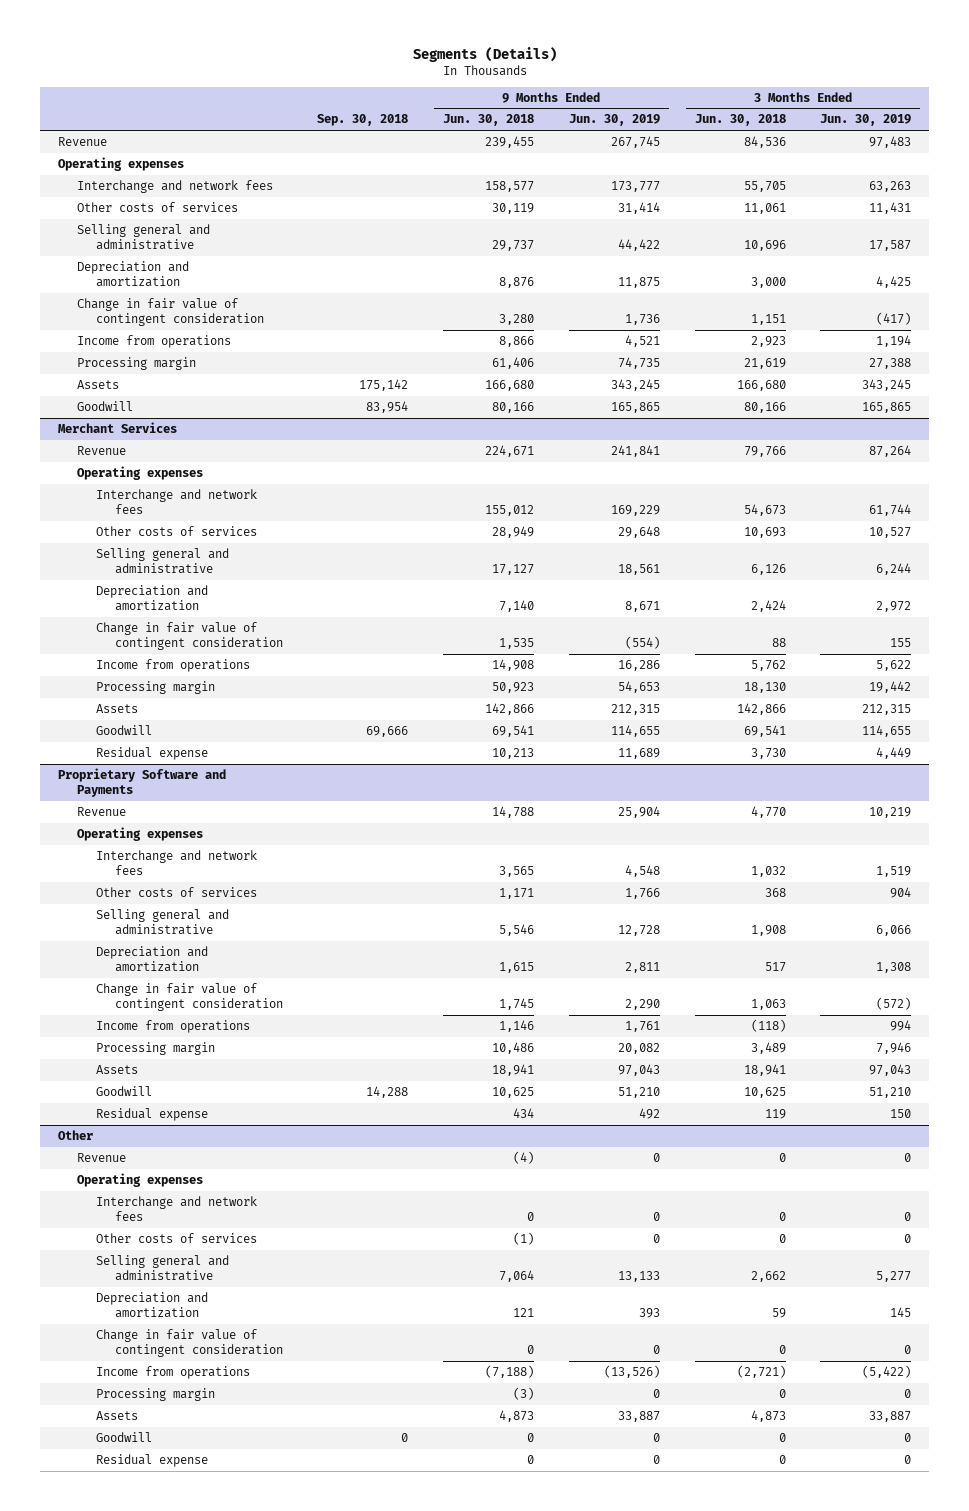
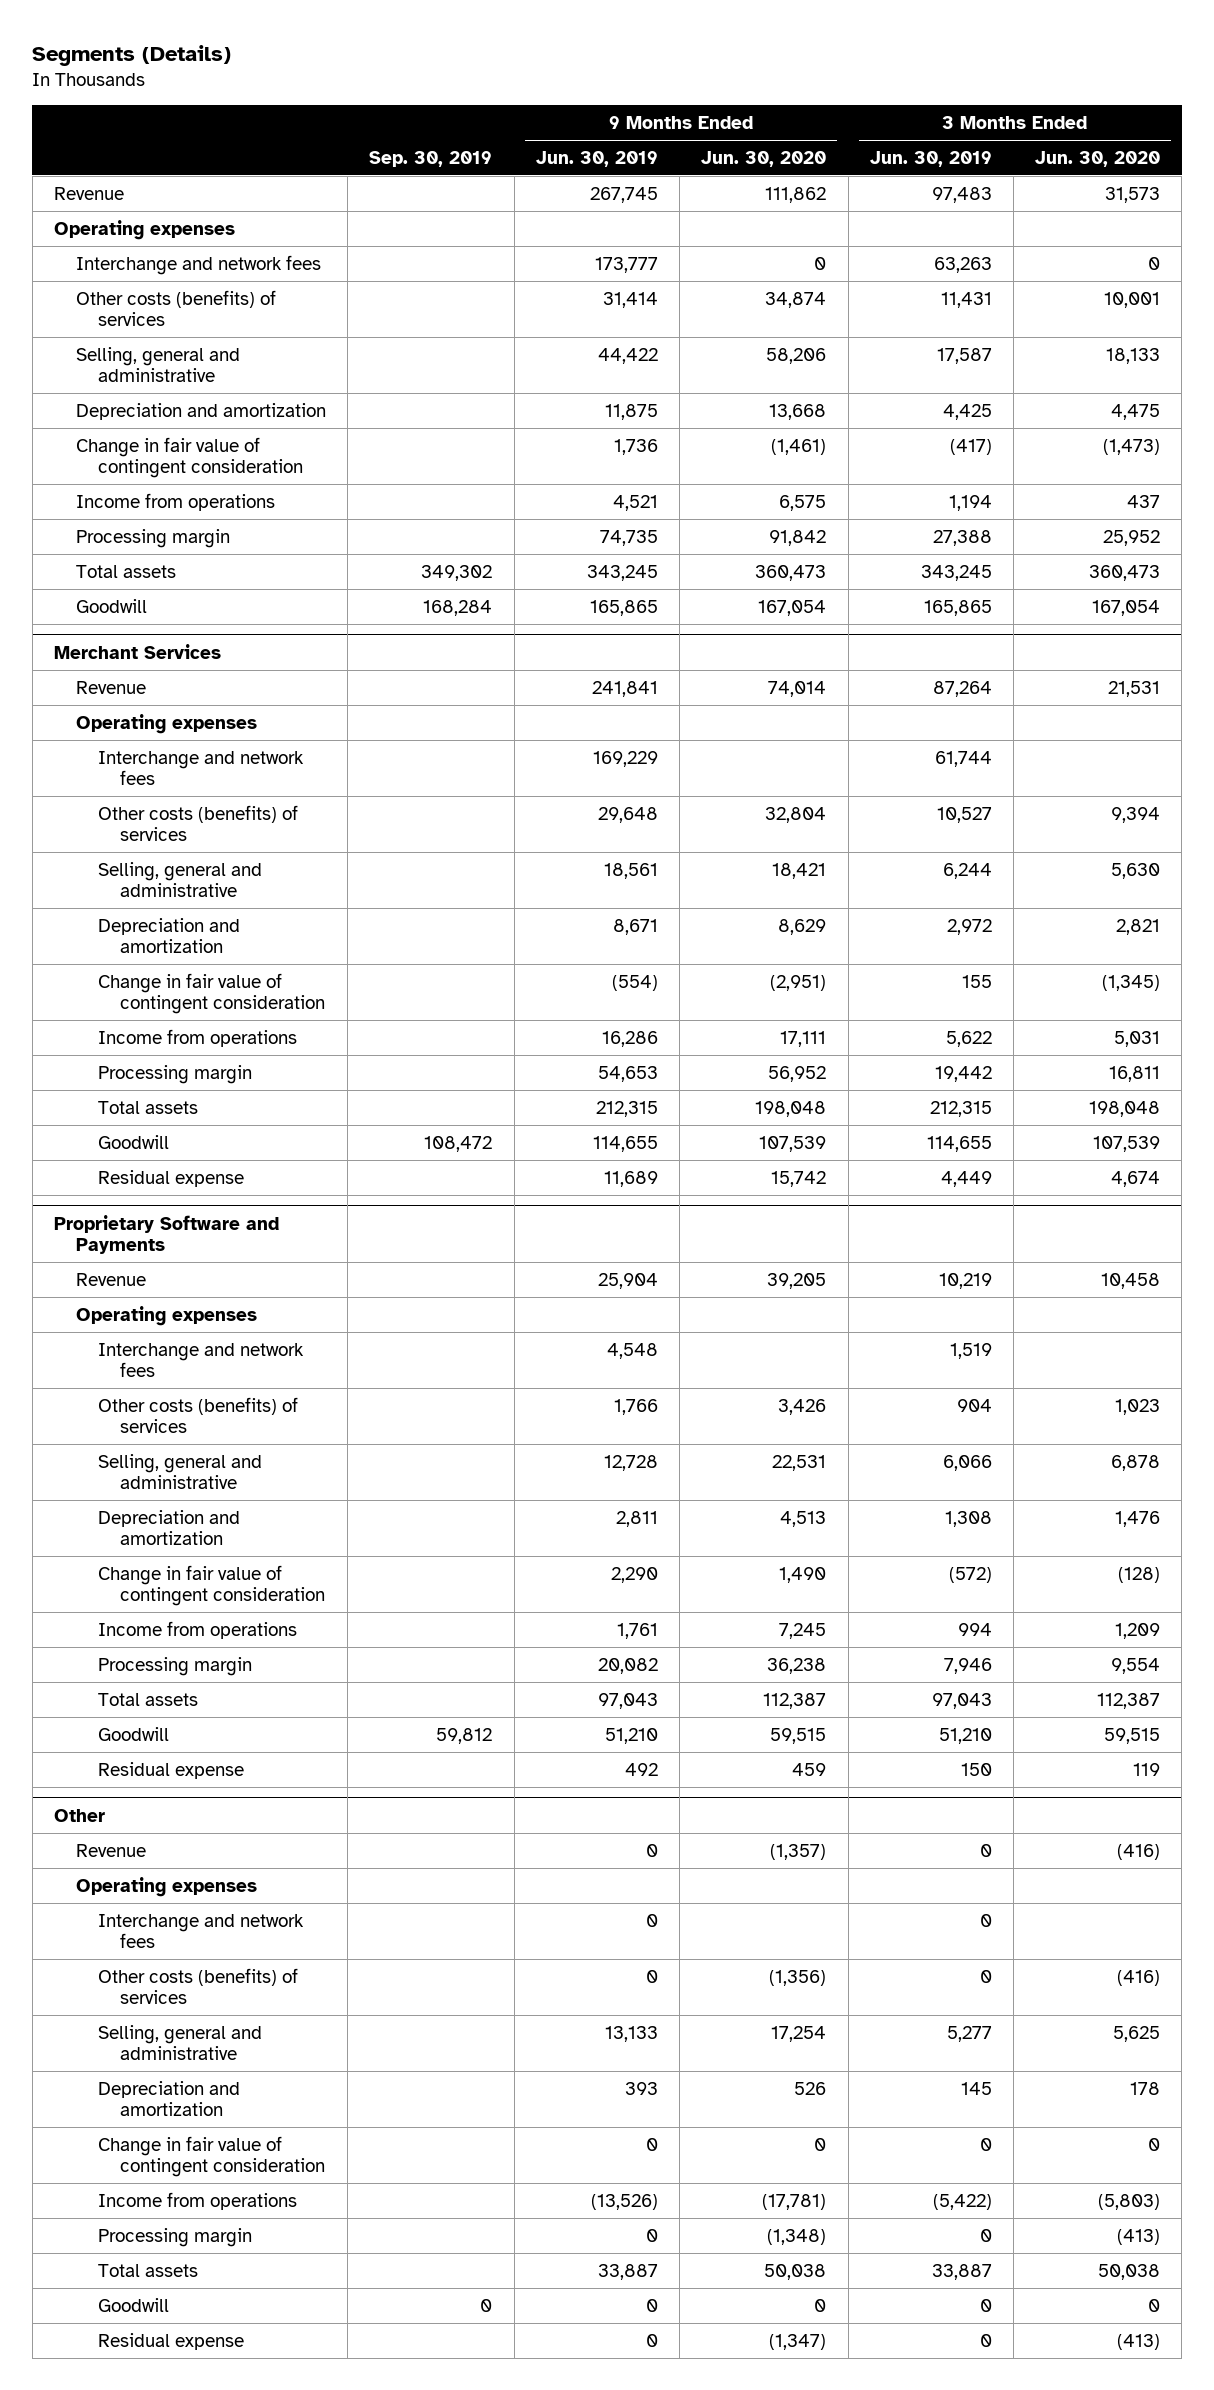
[317,114,409,127] Sep. 30, 2018 -> none
[443,114,535,127] Jun. 30, 2018 -> none
[694,114,786,127] Jun. 30, 2018 -> none
none -> [369,150,493,167] Sep. 30, 2019
none -> [701,150,827,167] Jun. 30, 2020
none -> [1035,150,1161,167] Jun. 30, 2020
[76,202,238,213] Other costs of services -> [76,289,277,327] Other costs (benefits) of services
[76,224,210,251] Selling general and administrative -> [76,346,241,383] Selling, general and administrative
[76,380,119,390] Assets -> [76,564,177,578] Total assets
[95,526,257,537] Other costs of services -> [98,804,299,842] Other costs (benefits) of services
[95,548,229,575] Selling general and administrative -> [98,861,263,898] Selling, general and administrative
[95,704,138,714] Assets -> [98,1100,199,1114] Total assets
[95,887,257,898] Other costs of services -> [98,1396,299,1434] Other costs (benefits) of services
[95,909,229,936] Selling general and administrative -> [98,1453,263,1490] Selling, general and administrative
[95,1065,138,1075] Assets -> [98,1692,199,1706] Total assets
[95,1233,257,1244] Other costs of services -> [98,1967,299,2005] Other costs (benefits) of services
[95,1255,229,1282] Selling general and administrative -> [98,2024,263,2061] Selling, general and administrative
[95,1411,138,1421] Assets -> [98,2263,199,2277] Total assets

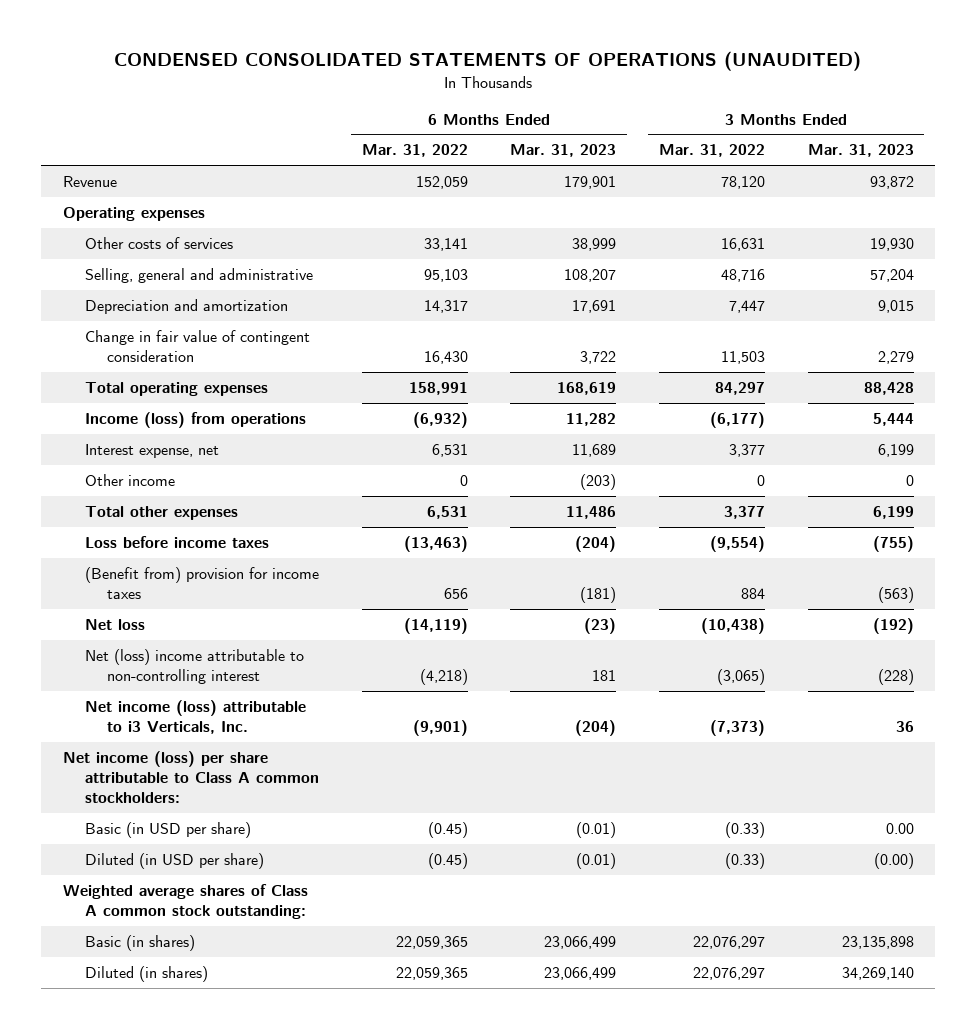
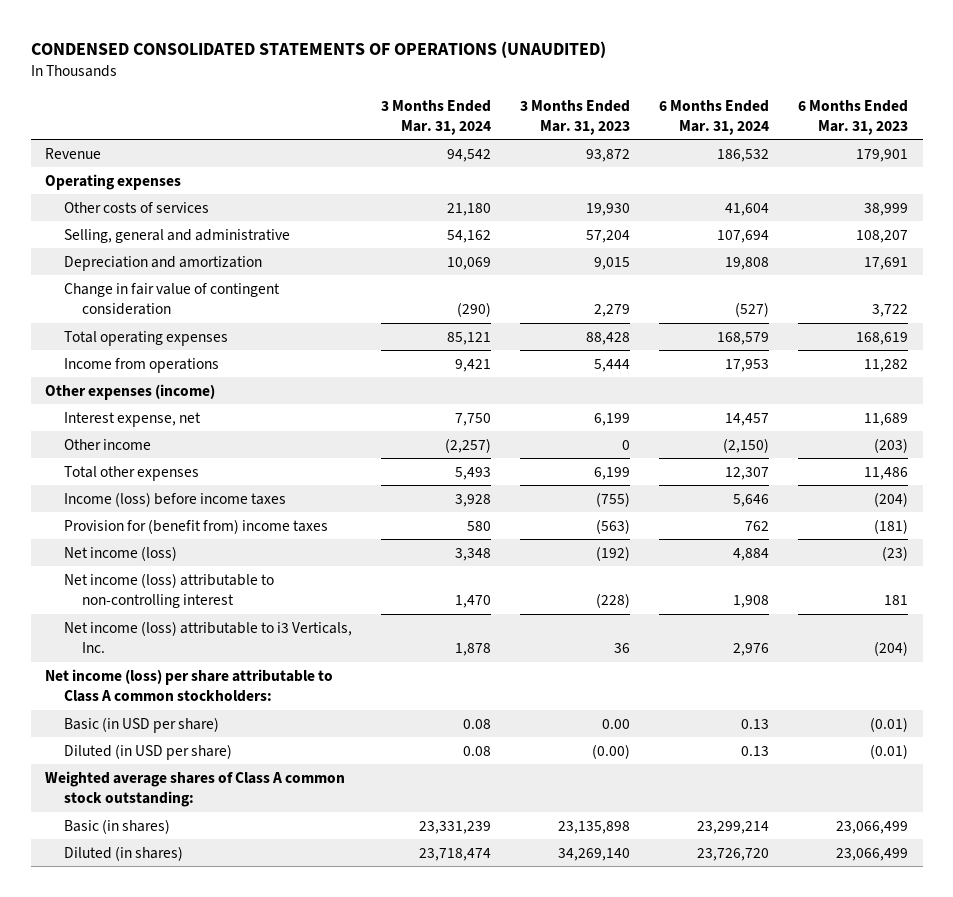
[361,144,468,158] Mar. 31, 2022 -> none
[658,144,765,158] Mar. 31, 2022 -> none
none -> [380,99,491,136] 3 Months Ended Mar. 31, 2024
none -> [659,99,770,136] 6 Months Ended Mar. 31, 2024
[84,411,306,428] Income (loss) from operations -> [63,357,219,373] Income from operations
none -> [45,383,216,400] Other expenses (income)
[84,535,269,548] Loss before income taxes -> [63,491,286,507] Income (loss) before income taxes
[84,566,319,600] (Benefit from) provision for income taxes -> [63,518,328,534] Provision for (benefit from) income taxes
[84,618,145,630] Net loss -> [63,545,177,561] Net income (loss)
[84,648,304,685] Net (loss) income attributable to non-controlling interest -> [63,572,274,609] Net income (loss) attributable to non-controlling interest

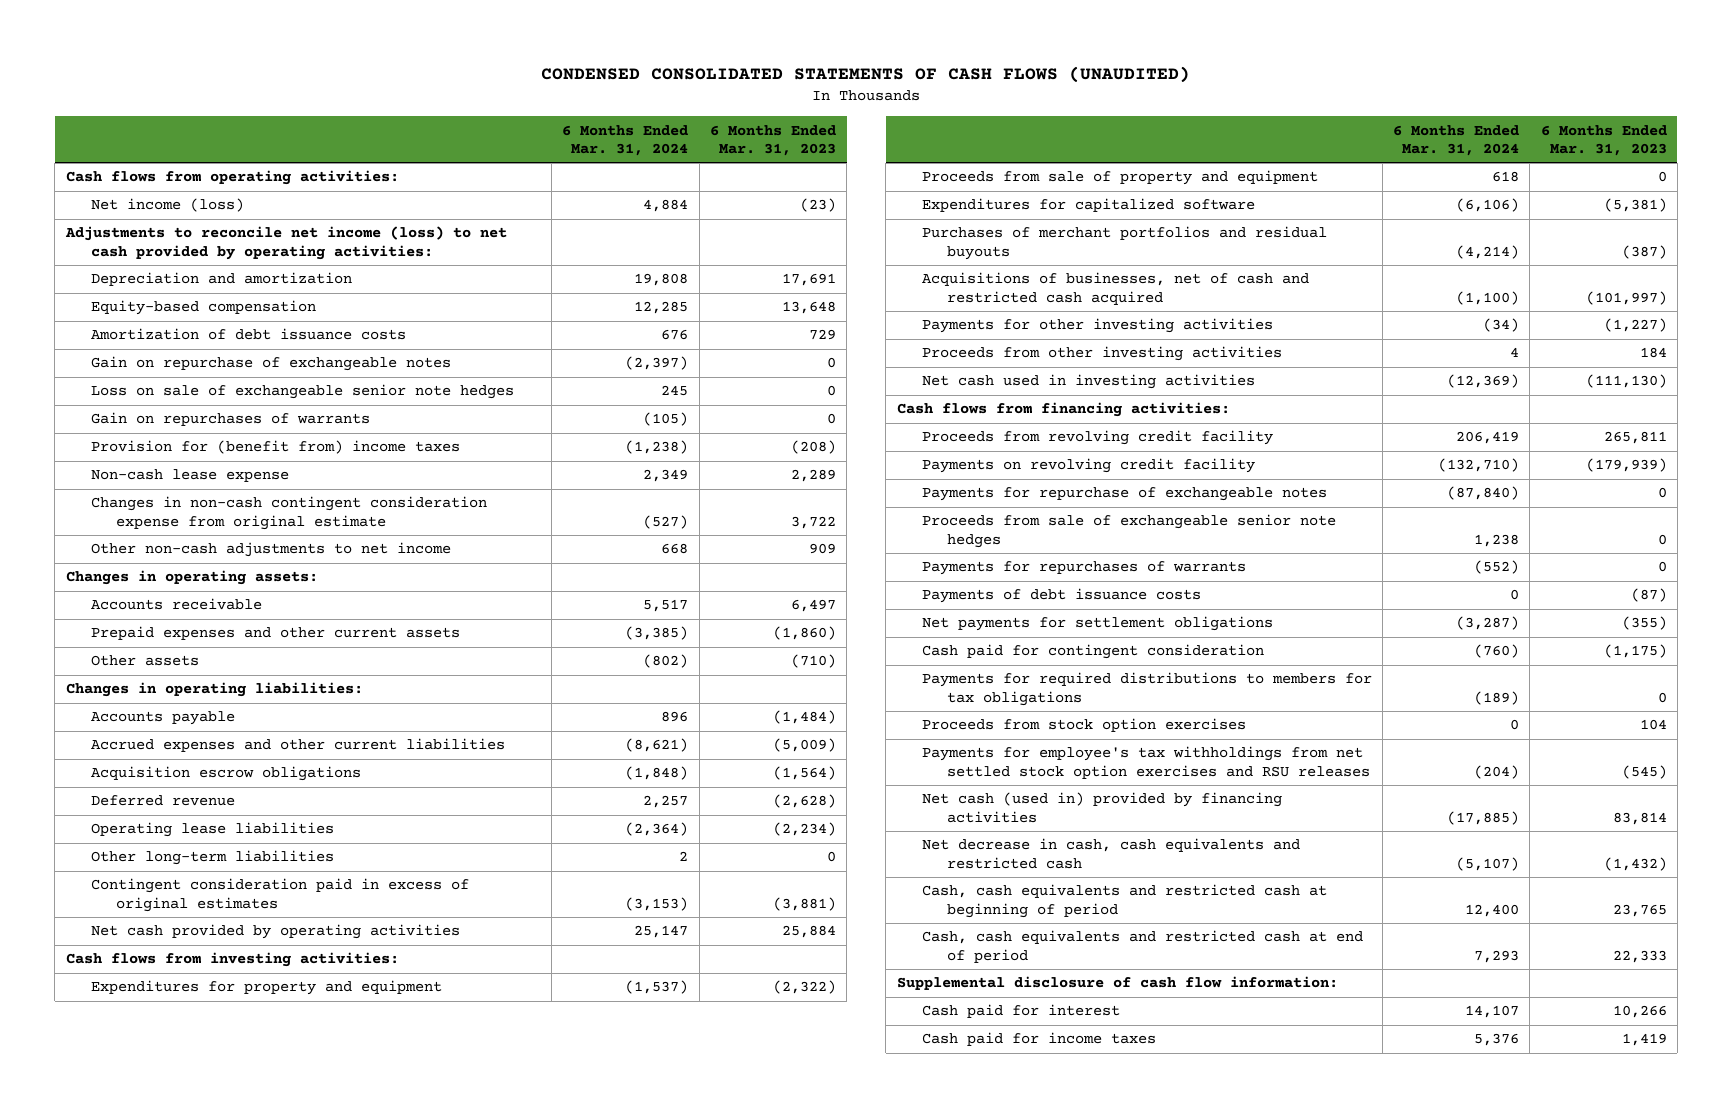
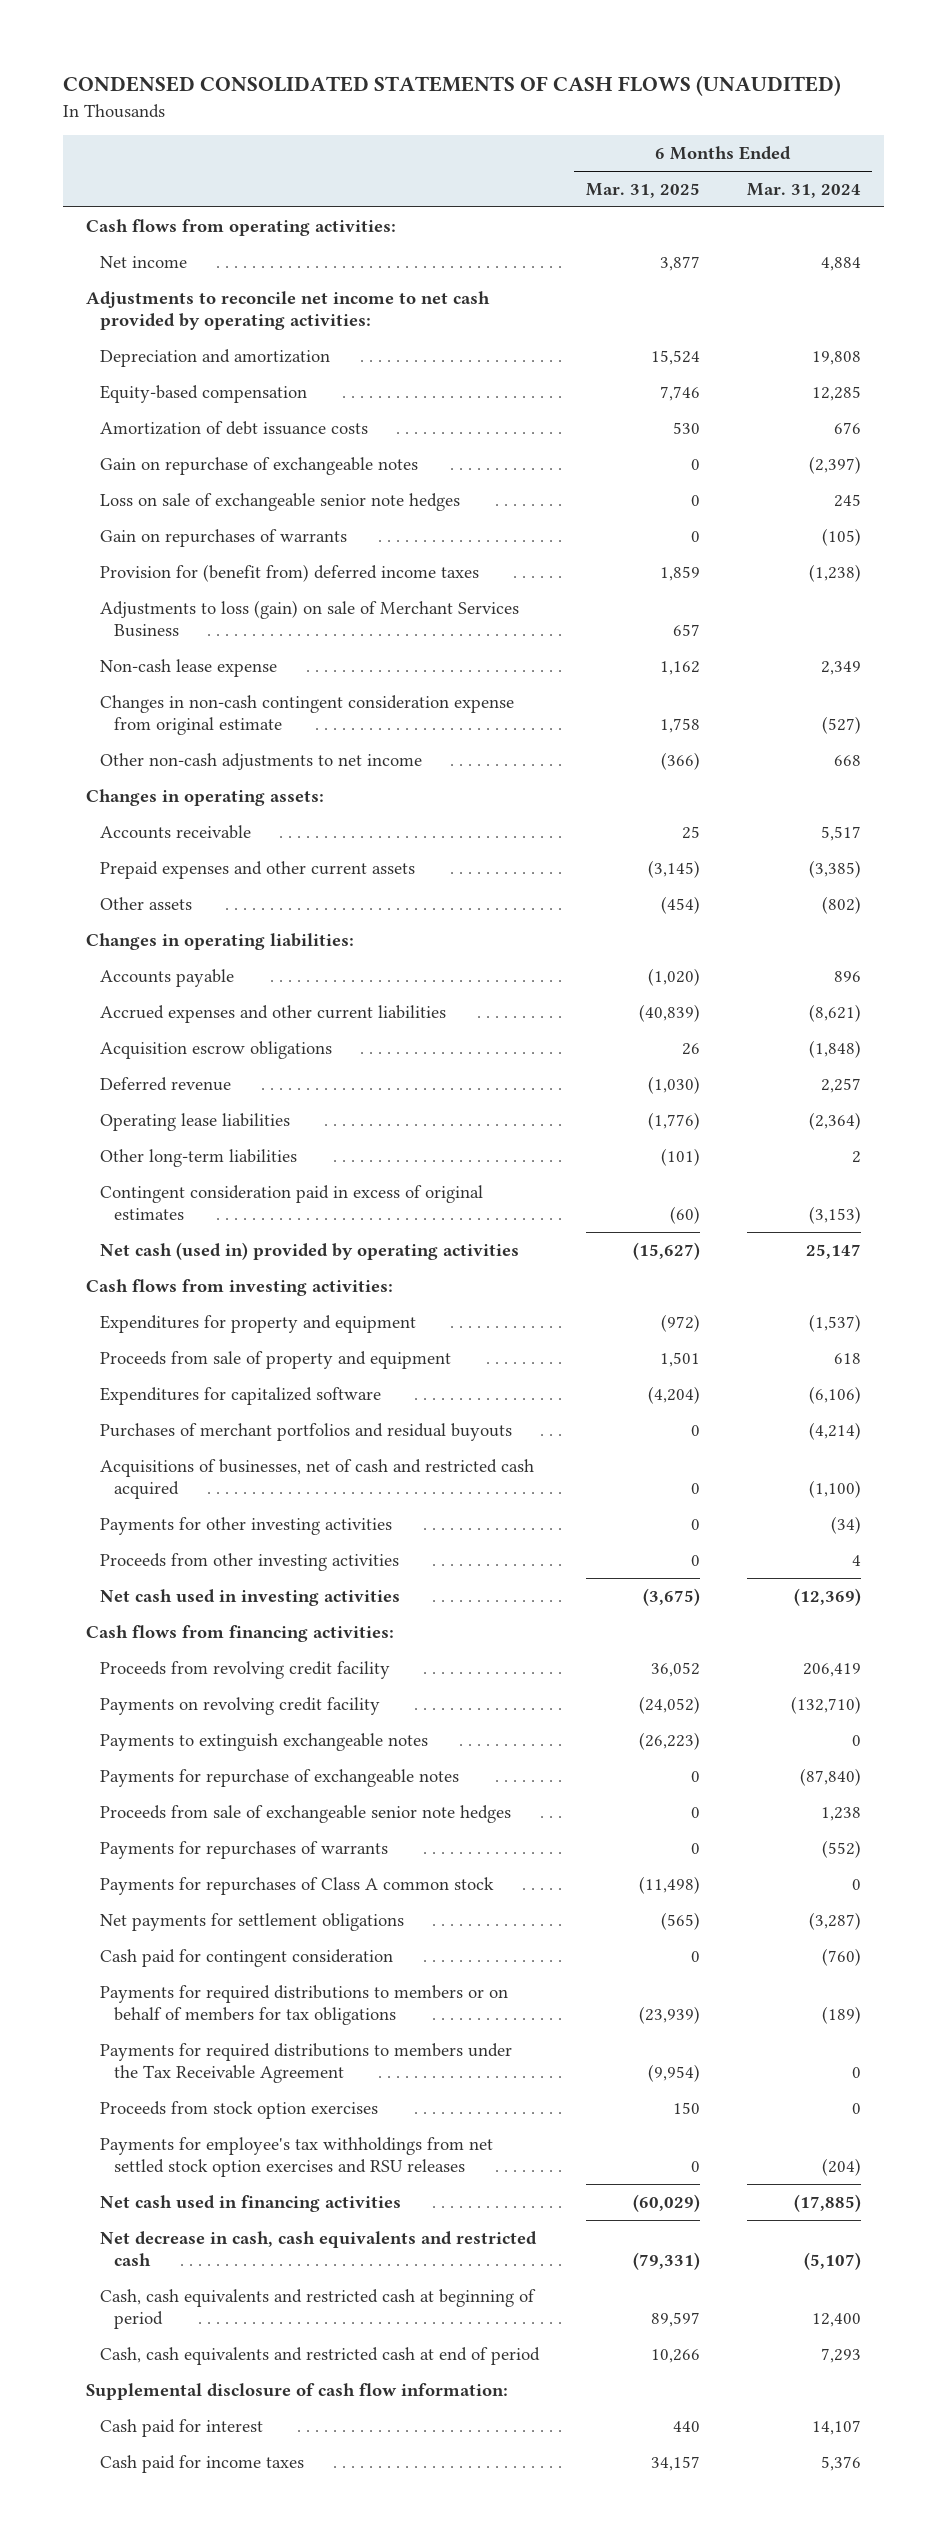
[709,124,836,156] 6 Months Ended Mar. 31, 2023 -> none
none -> [585,182,700,198] Mar. 31, 2025
[90,198,244,213] Net income (loss) -> [99,255,187,268] Net income
[64,226,507,260] Adjustments to reconcile net income (loss) to net cash provided by operating activities: -> [85,290,490,331] Adjustments to reconcile net income to net cash provided by operating activities:
[90,440,460,455] Provision for (benefit from) income taxes -> [99,563,479,582] Provision for (benefit from) deferred income taxes
none -> [99,599,519,638] Adjustments to loss (gain) on sale of Merchant Services Business
[90,924,460,940] Net cash provided by operating activities -> [99,1241,519,1260] Net cash (used in) provided by operating activities
none -> [99,1732,428,1751] Payments to extinguish exchangeable notes
[921,588,1201,604] Payments of debt issuance costs -> none
none -> [99,1876,494,1895] Payments for repurchases of Class A common stock
[921,672,1372,706] Payments for required distributions to members for tax obligations -> [99,1984,508,2026] Payments for required distributions to members or on behalf of members for tax obligations
none -> [99,2042,512,2084] Payments for required distributions to members under the Tax Receivable Agreement
[921,792,1282,823] Net cash (used in) provided by financing activities -> [99,2194,401,2212] Net cash used in financing activities

